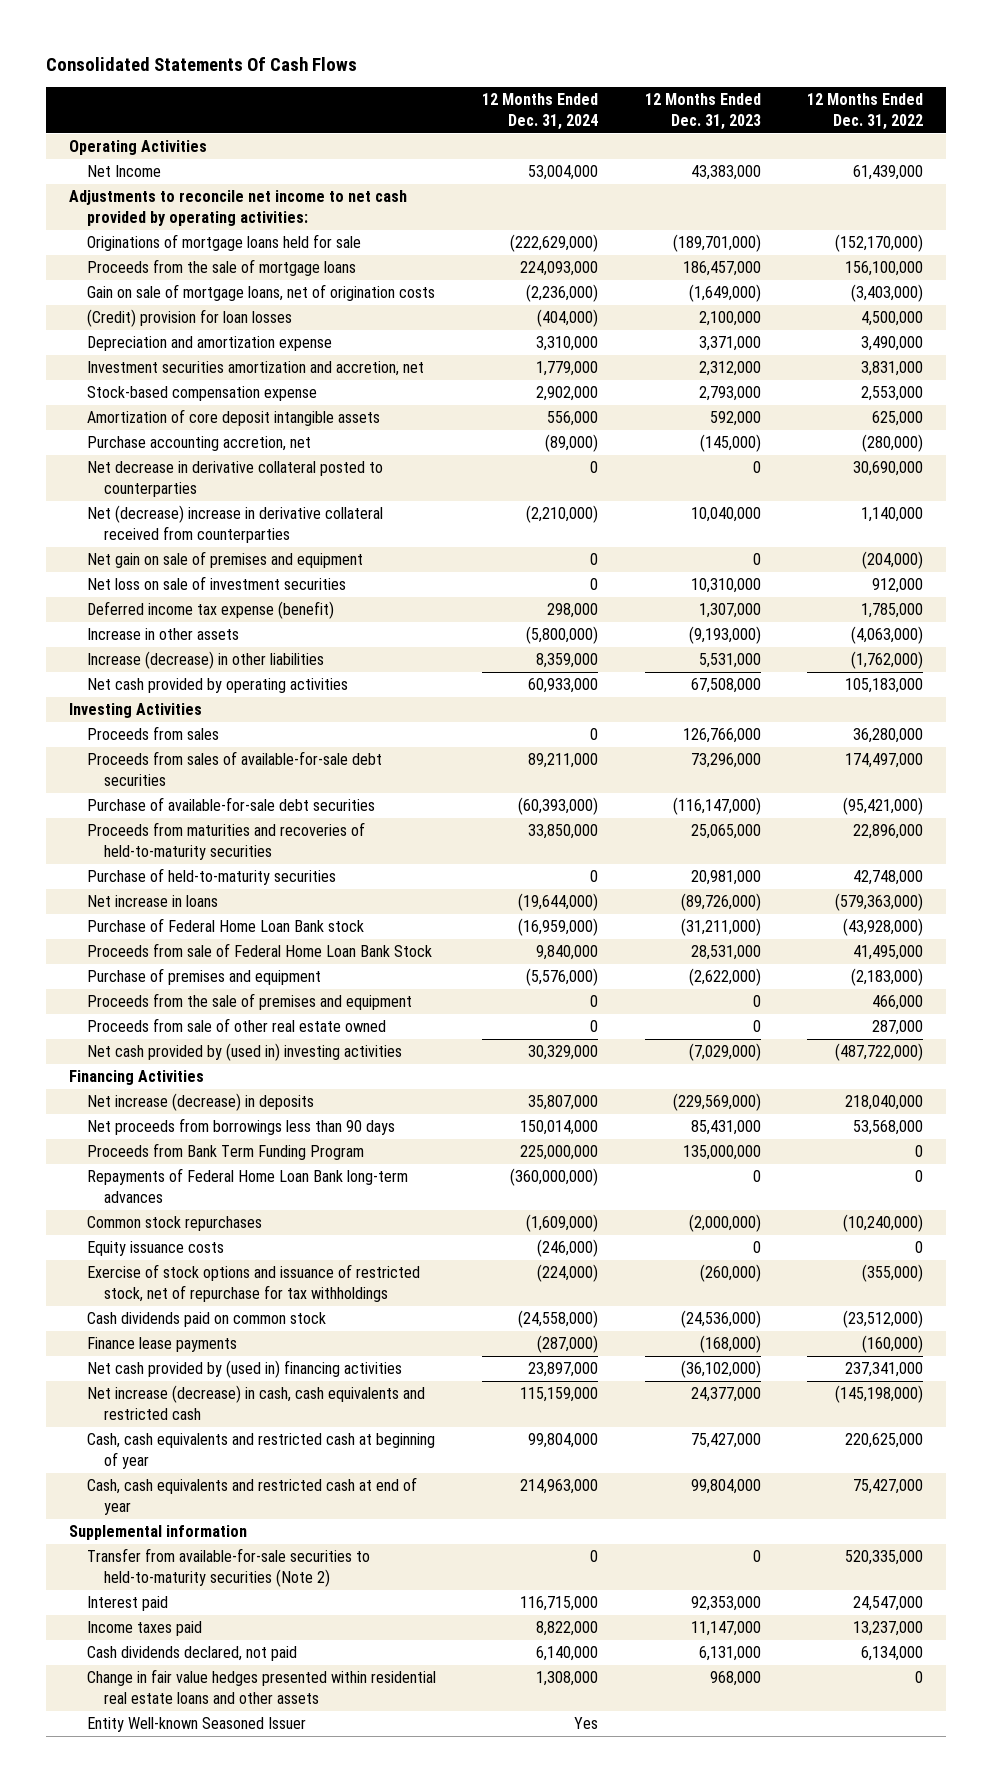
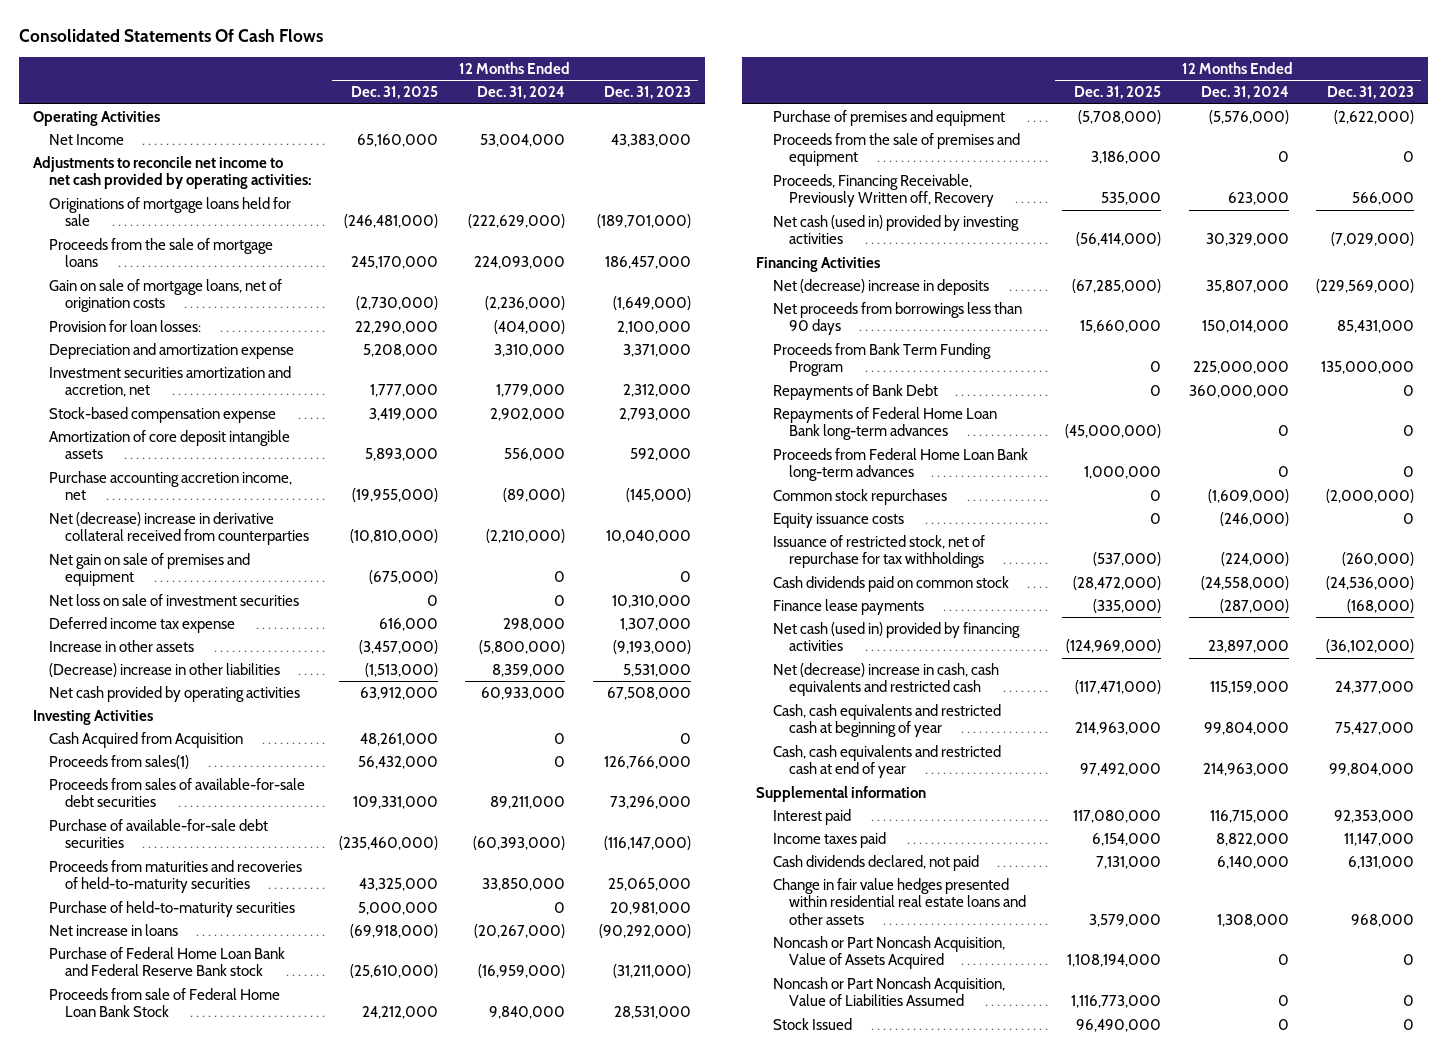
[807,93,924,131] 12 Months Ended Dec. 31, 2022 -> none
none -> [350,86,438,100] Dec. 31, 2025
[86,309,292,328] (Credit) provision for loan losses -> [49,319,202,332] Provision for loan losses:
[86,461,383,498] Net decrease in derivative collateral posted to counterparties -> none
[86,436,311,452] Purchase accounting accretion, net -> [49,470,293,501] Purchase accounting accretion income, net
[86,601,334,620] Deferred income tax expense (benefit) -> [49,616,236,633] Deferred income tax expense
[86,651,324,670] Increase (decrease) in other liabilities -> [49,662,281,677] (Decrease) increase in other liabilities
none -> [49,731,244,748] Cash Acquired from Acquisition
[86,726,219,741] Proceeds from sales -> [49,754,190,769] Proceeds from sales(1)
[518,893,599,912] (19,644,000) -> [474,923,566,938] (20,267,000)
[680,893,761,912] (89,726,000) -> [598,923,691,938] (90,292,000)
[86,918,364,933] Purchase of Federal Home Loan Bank stock -> [49,946,286,977] Purchase of Federal Home Loan Bank and Federal Reserve Bank stock
[86,1018,386,1033] Proceeds from sale of other real estate owned -> none
none -> [772,173,994,208] Proceeds, Financing Receivable, Previously Written off, Recovery
[86,1043,402,1062] Net cash provided by (used in) investing activities -> [772,214,1019,245] Net cash (used in) provided by investing activities
[86,1093,314,1112] Net increase (decrease) in deposits -> [772,278,989,295] Net (decrease) increase in deposits
none -> [772,383,938,400] Repayments of Bank Debt
[510,1168,599,1187] (360,000,000) -> [1277,425,1289,437] 0
none -> [772,447,1028,482] Proceeds from Federal Home Loan Bank long-term advances
[86,1264,420,1303] Exercise of stock options and issuance of restricted stock, net of repurchase for tax withholdings -> [772,534,985,569] Issuance of restricted stock, net of repurchase for tax withholdings
[86,1360,402,1379] Net cash provided by (used in) financing activities -> [772,621,1020,652] Net cash (used in) provided by financing activities
[86,1385,425,1421] Net increase (decrease) in cash, cash equivalents and restricted cash -> [772,662,999,697] Net (decrease) increase in cash, cash equivalents and restricted cash
[86,1548,370,1588] Transfer from available-for-sale securities to held-to-maturity securities (Note 2) -> none
[86,1717,306,1733] Entity Well-known Seasoned Issuer -> none
none -> [772,935,1005,970] Noncash or Part Noncash Acquisition, Value of Assets Acquired
none -> [772,976,1005,1007] Noncash or Part Noncash Acquisition, Value of Liabilities Assumed
none -> [772,1017,852,1030] Stock Issued

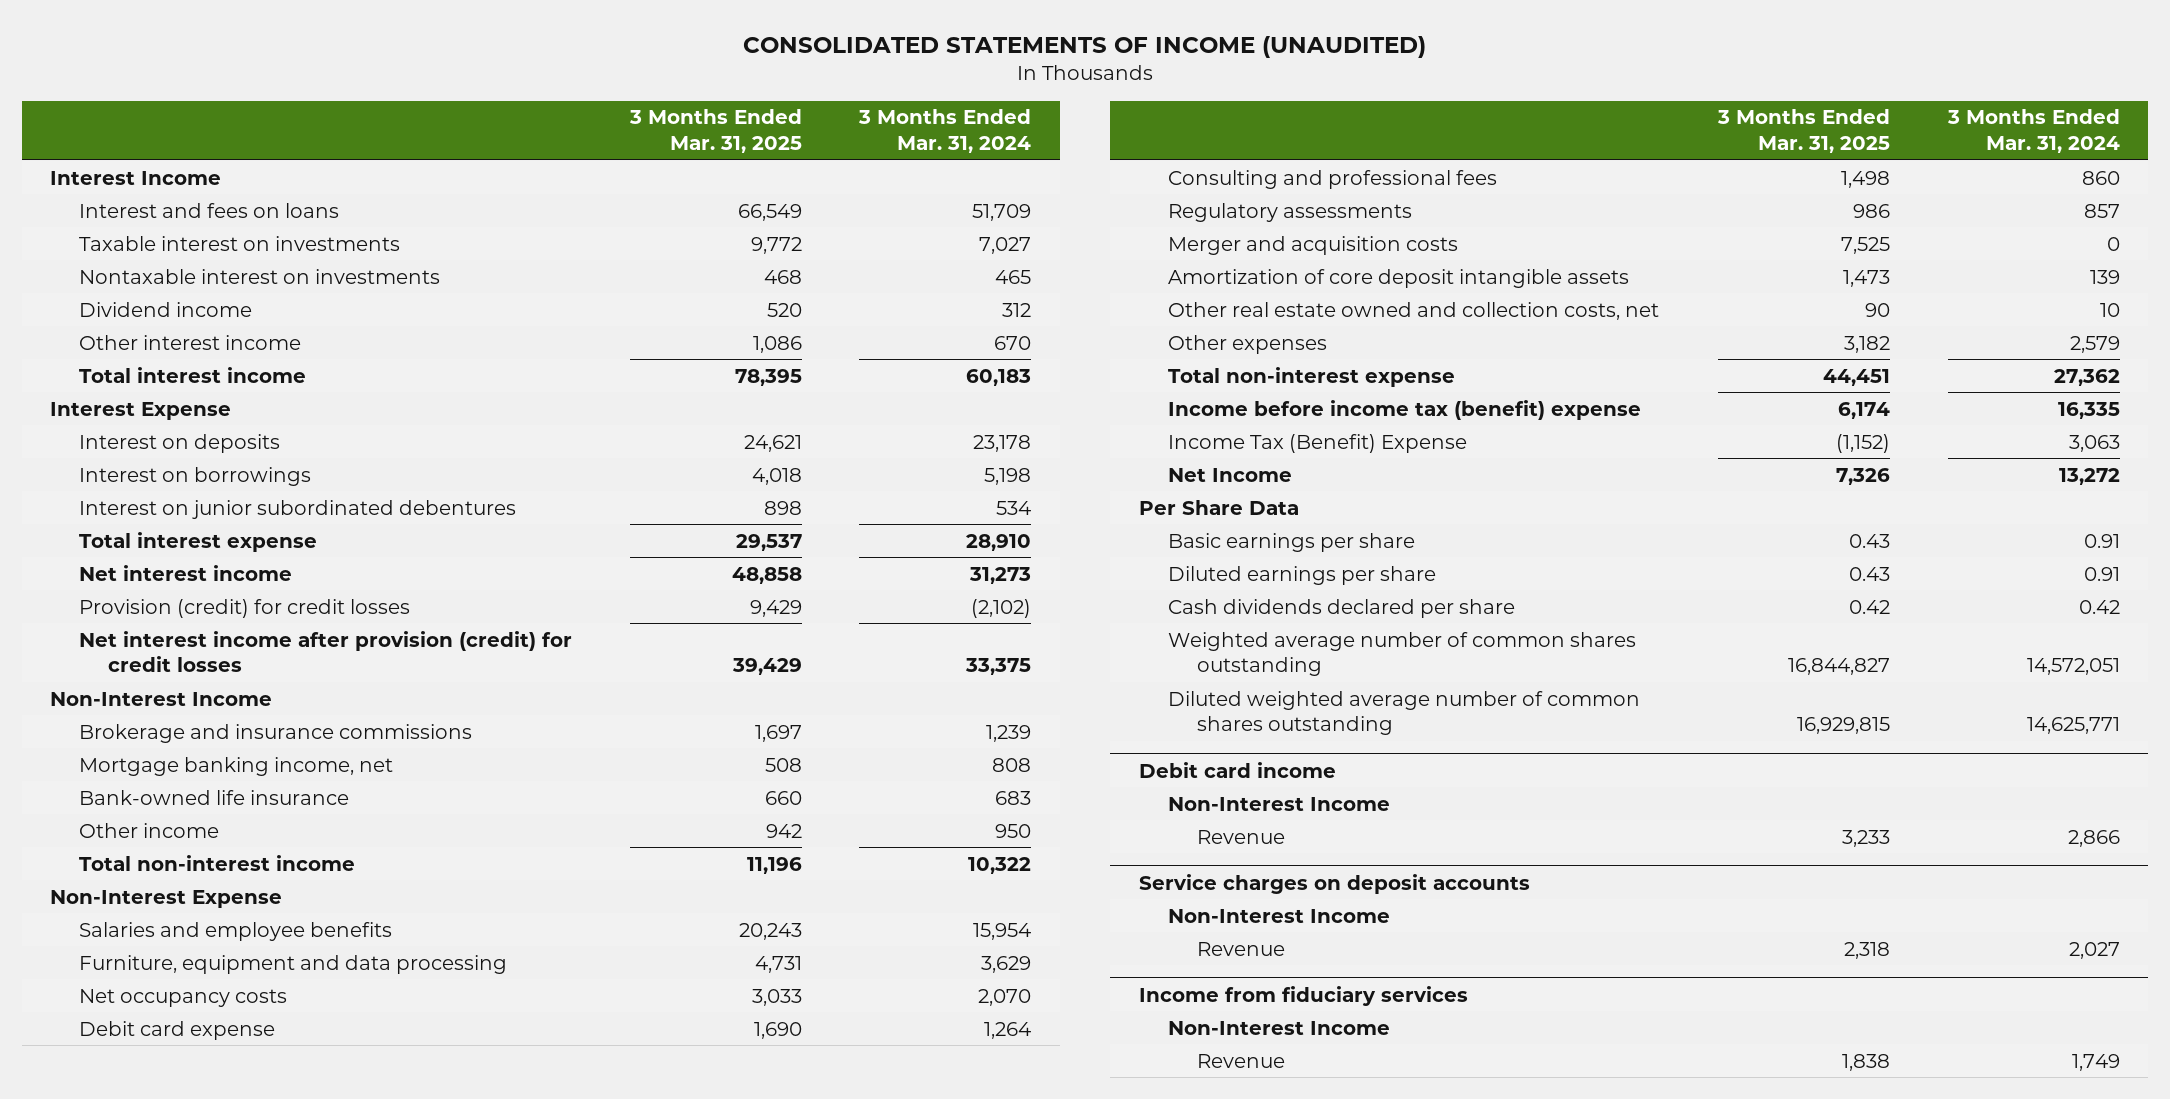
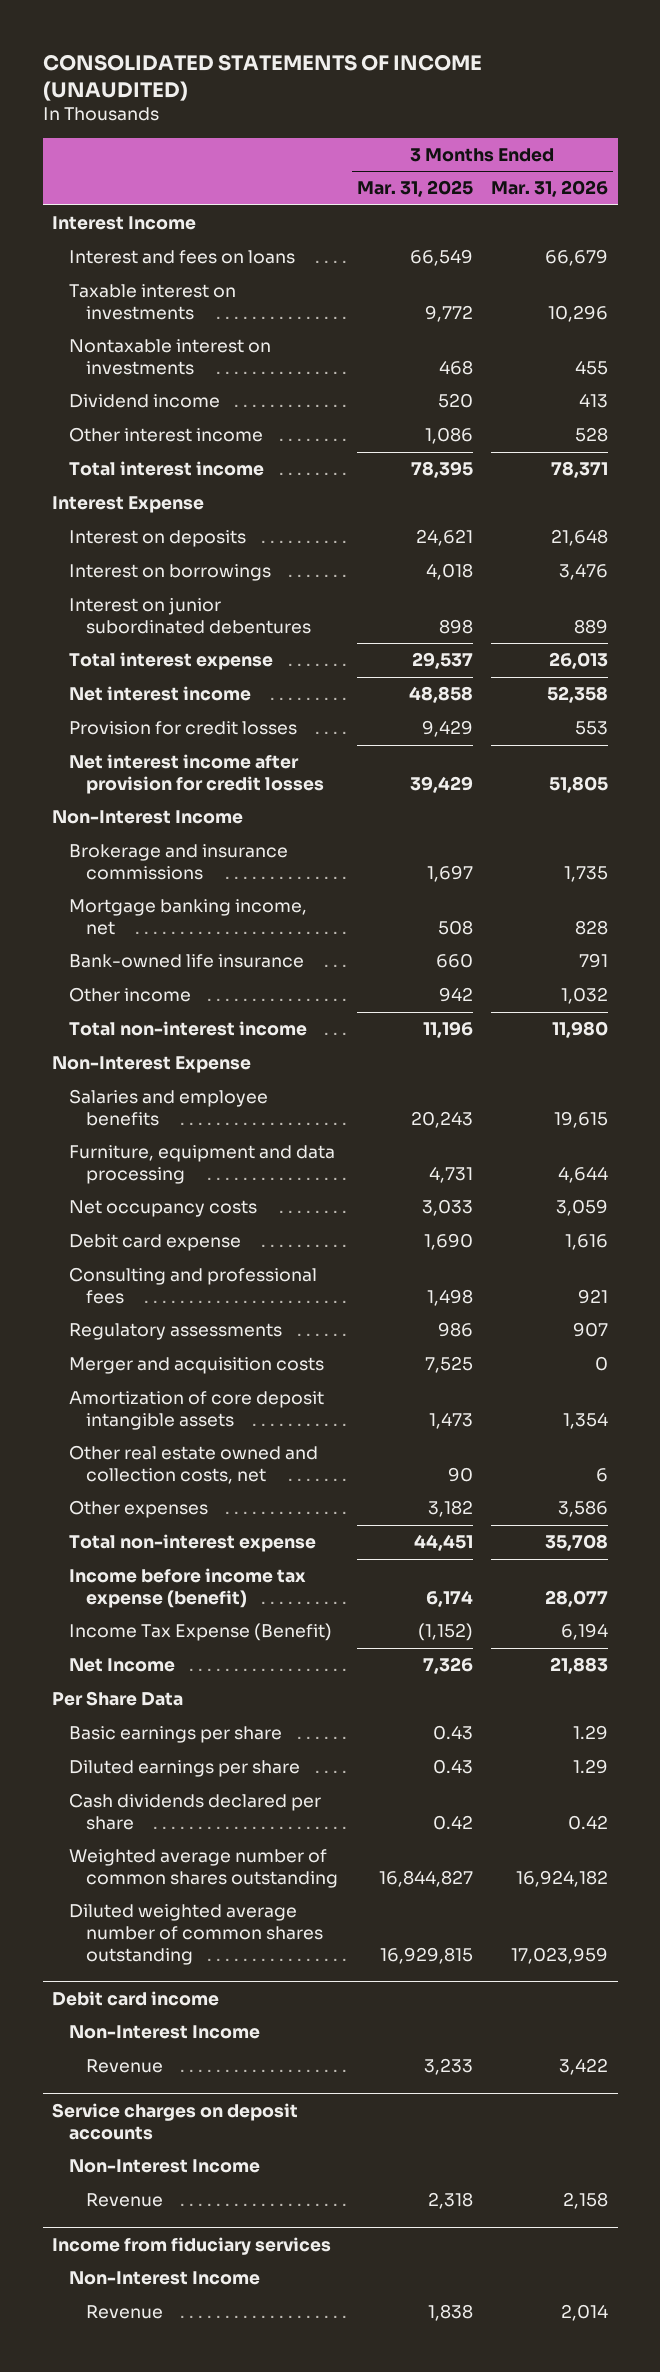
[858,109,1032,153] 3 Months Ended Mar. 31, 2024 -> none
none -> [491,180,609,198] Mar. 31, 2026
[79,598,411,618] Provision (credit) for credit losses -> [68,721,297,736] Provision for credit losses
[79,630,573,673] Net interest income after provision (credit) for credit losses -> [68,754,324,794] Net interest income after provision for credit losses
[1167,399,1641,420] Income before income tax (benefit) expense -> [68,1568,306,1608] Income before income tax expense (benefit)
[1167,433,1467,453] Income Tax (Benefit) Expense -> [68,1623,332,1642] Income Tax Expense (Benefit)

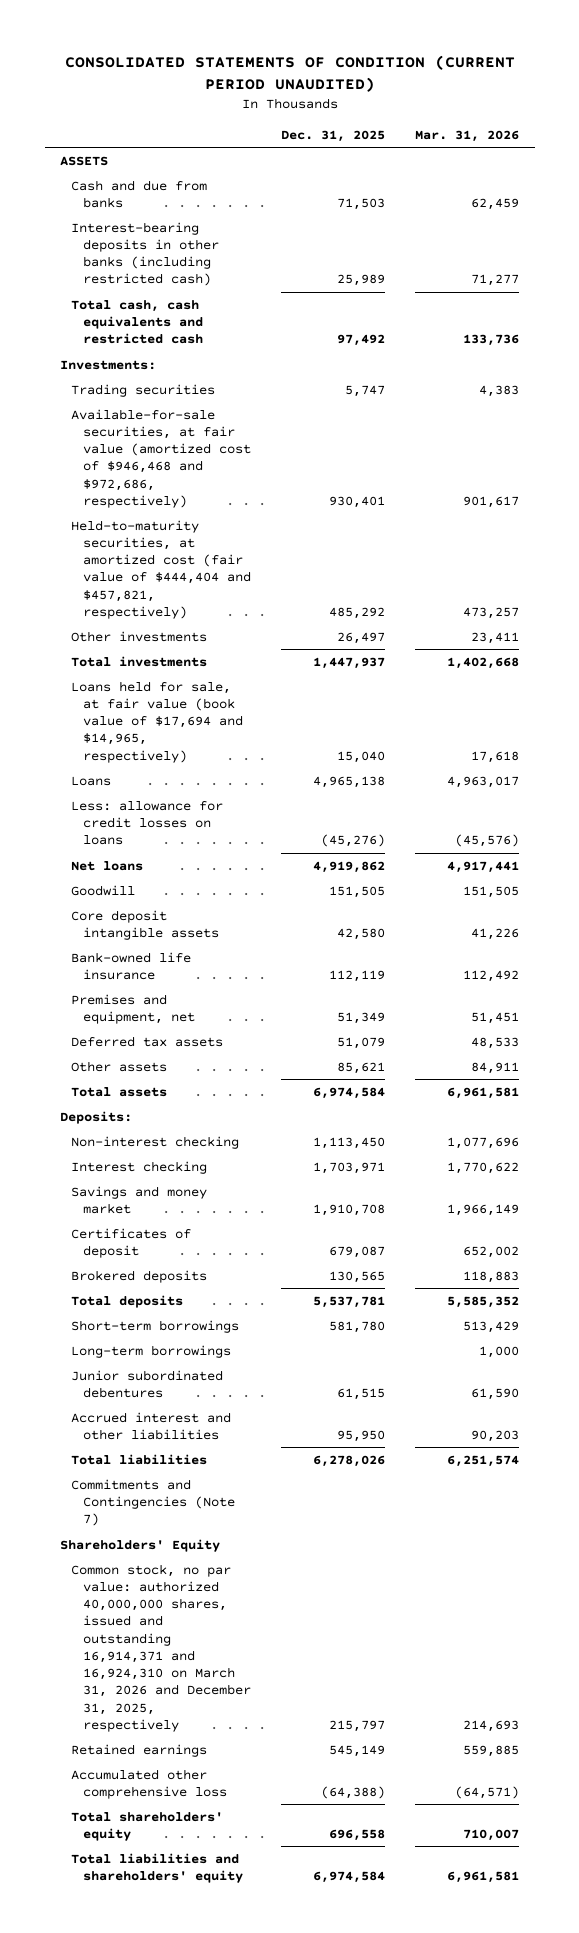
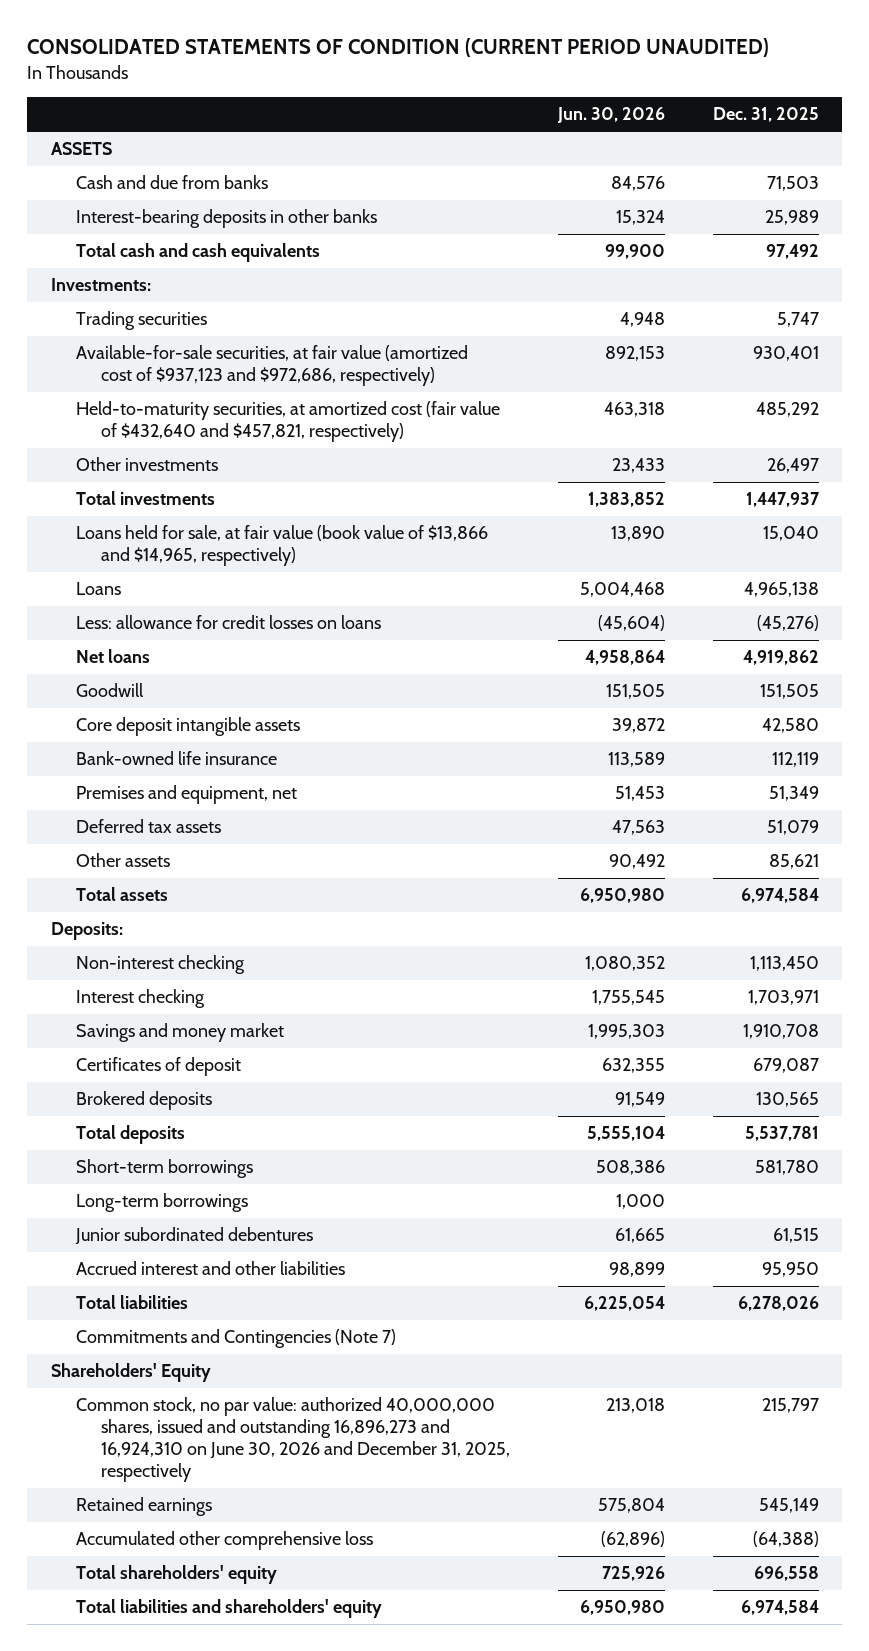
[415,129,520,142] Mar. 31, 2026 -> none
none -> [556,107,665,124] Jun. 30, 2026
[71,221,219,287] Interest-bearing deposits in other banks (including restricted cash) -> [75,209,377,229] Interest-bearing deposits in other banks
[71,299,203,345] Total cash, cash equivalents and restricted cash -> [75,243,320,263] Total cash and cash equivalents
[71,408,251,508] Available-for-sale securities, at fair value (amortized cost of $946,468 and $972,686, respectively) -> [75,345,468,387] Available-for-sale securities, at fair value (amortized cost of $937,123 and $972,686, respectively)
[71,519,251,619] Held-to-maturity securities, at amortized cost (fair value of $444,404 and $457,821, respectively) -> [75,401,500,443] Held-to-maturity securities, at amortized cost (fair value of $432,640 and $457,821, respectively)
[71,680,243,763] Loans held for sale, at fair value (book value of $17,694 and $14,965, respectively) -> [75,525,488,567] Loans held for sale, at fair value (book value of $13,866 and $14,965, respectively)
[71,1563,251,1732] Common stock, no par value: authorized 40,000,000 shares, issued and outstanding 16,914,371 and 16,924,310 on March 31, 2026 and December 31, 2025, respectively -> [75,1397,510,1483] Common stock, no par value: authorized 40,000,000 shares, issued and outstanding 16,896,273 and 16,924,310 on June 30, 2026 and December 31, 2025, respectively

